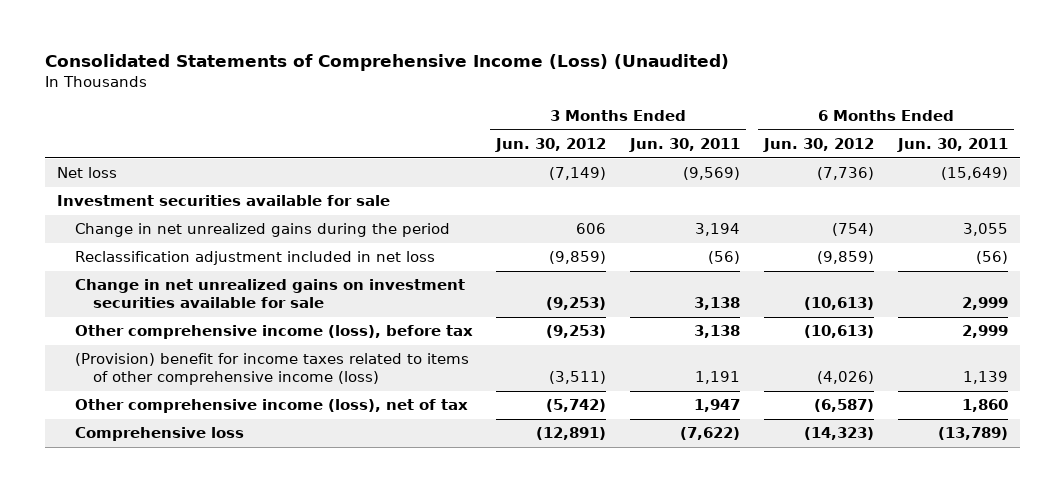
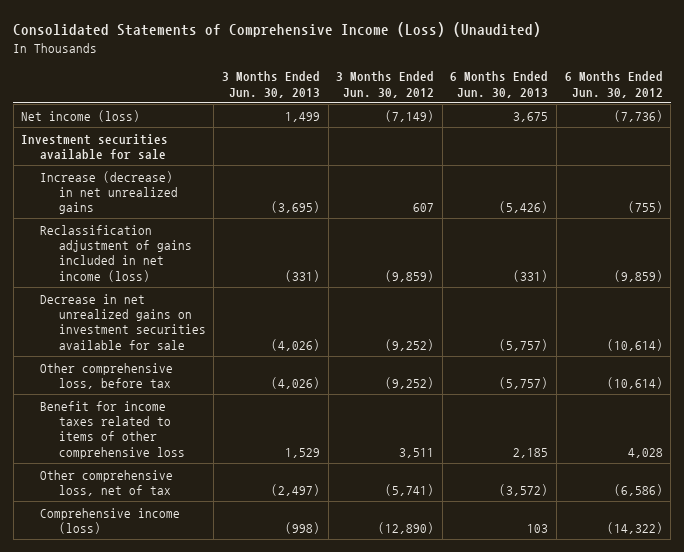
[629,138,741,153] Jun. 30, 2011 -> none
[896,138,1008,153] Jun. 30, 2011 -> none
none -> [221,71,320,98] 3 Months Ended Jun. 30, 2013
none -> [450,71,549,98] 6 Months Ended Jun. 30, 2013
[56,167,117,179] Net loss -> [21,109,141,122] Net income (loss)
[74,223,450,238] Change in net unrealized gains during the period -> none
none -> [40,170,178,215] Increase (decrease) in net unrealized gains
[74,251,435,266] Reclassification adjustment included in net loss -> [40,224,192,282] Reclassification adjustment of gains included in net income (loss)
[74,279,465,309] Change in net unrealized gains on investment securities available for sale -> [40,293,206,350] Decrease in net unrealized gains on investment securities available for sale
[546,297,607,311] (9,253) -> [385,338,435,351] (9,252)
[803,297,874,311] (10,613) -> [606,338,663,351] (10,614)
[74,325,473,340] Other comprehensive income (loss), before tax -> [40,362,174,389] Other comprehensive loss, before tax
[546,325,607,339] (9,253) -> [385,376,435,389] (9,252)
[803,325,874,339] (10,613) -> [606,376,663,389] (10,614)
[74,353,469,386] (Provision) benefit for income taxes related to items of other comprehensive income (loss) -> [40,400,185,459] Benefit for income taxes related to items of other comprehensive loss
[549,371,607,385] (3,511) -> [399,447,435,458] 3,511
[816,371,874,385] (4,026) -> [627,447,663,458] 4,028
[74,399,468,414] Other comprehensive income (loss), net of tax -> [40,469,174,496] Other comprehensive loss, net of tax
[546,399,607,413] (5,742) -> [385,483,435,496] (5,741)
[813,399,874,413] (6,587) -> [613,483,663,496] (6,586)
[74,427,244,442] Comprehensive loss -> [40,507,181,534] Comprehensive income (loss)
[536,427,607,441] (12,891) -> [378,521,435,534] (12,890)
[803,427,874,441] (14,323) -> [606,521,663,534] (14,322)

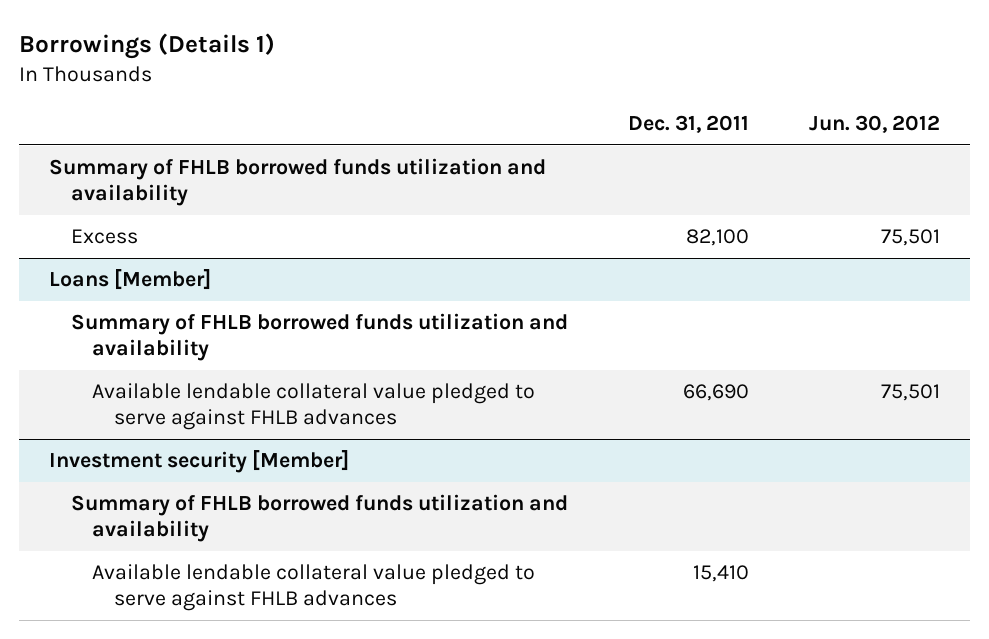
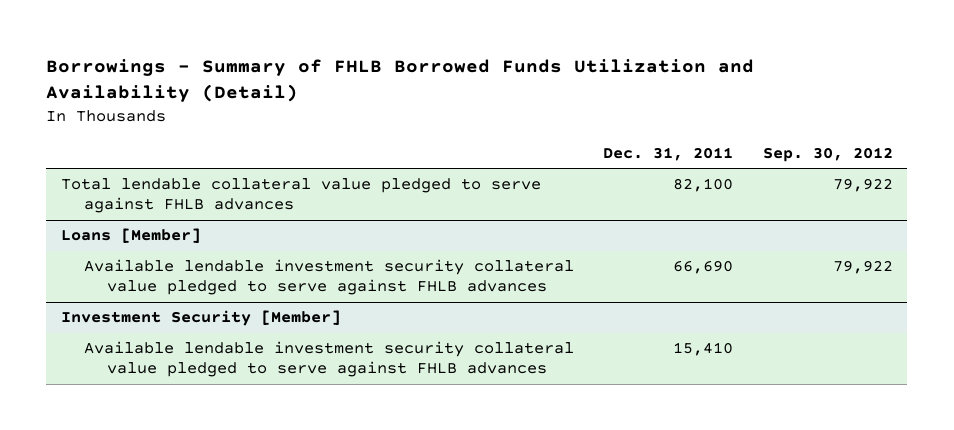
[18,33,275,60] Borrowings (Details 1) -> [46,59,755,103] Borrowings - Summary of FHLB Borrowed Funds Utilization and Availability (Detail)
[808,115,940,134] Jun. 30, 2012 -> none
none -> [762,146,893,162] Sep. 30, 2012
[48,158,546,206] Summary of FHLB borrowed funds utilization and availability -> none
[70,229,138,245] Excess -> [60,178,541,214] Total lendable collateral value pledged to serve against FHLB advances
[70,313,568,361] Summary of FHLB borrowed funds utilization and availability -> none
[70,494,568,542] Summary of FHLB borrowed funds utilization and availability -> none
[92,383,536,430] Available lendable collateral value pledged to serve against FHLB advances -> [83,259,574,296] Available lendable investment security collateral value pledged to serve against FHLB advances
[48,450,349,474] Investment security [Member] -> [60,310,341,327] Investment Security [Member]
[92,564,536,611] Available lendable collateral value pledged to serve against FHLB advances -> [83,341,574,378] Available lendable investment security collateral value pledged to serve against FHLB advances

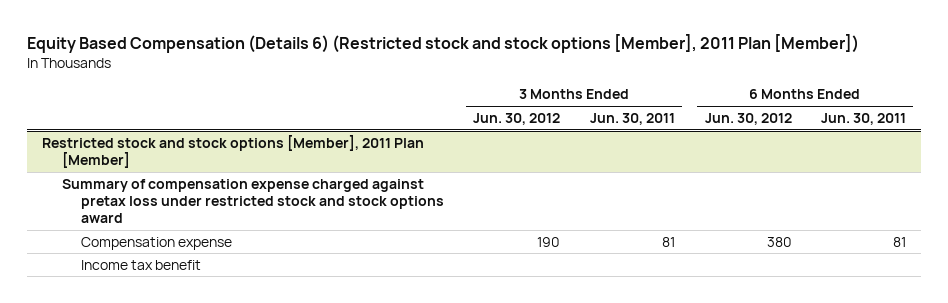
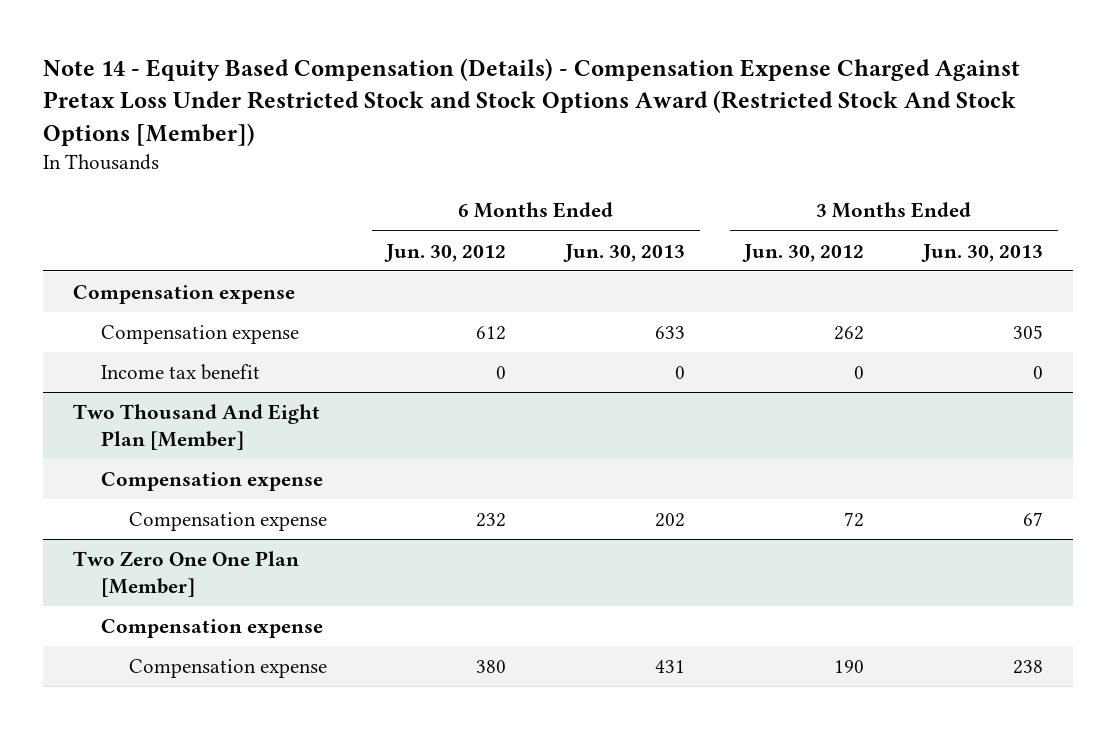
[27,34,860,54] Equity Based Compensation (Details 6) (Restricted stock and stock options [Member], 2011 Plan [Member]) -> [43,57,1021,147] Note 14 - Equity Based Compensation (Details) - Compensation Expense Charged Against Pretax Loss Under Restricted Stock and Stock Options Award (Restricted Stock And Stock Options [Member])
[589,112,675,125] Jun. 30, 2011 -> none
[821,112,907,125] Jun. 30, 2011 -> none
none -> [563,243,686,262] Jun. 30, 2013
none -> [921,243,1044,262] Jun. 30, 2013
[42,134,425,169] Restricted stock and stock options [Member], 2011 Plan [Member] -> none
[61,178,444,224] Summary of compensation expense charged against pretax loss under restricted stock and stock options award -> none
none -> [72,284,295,304] Compensation expense
none -> [101,324,300,344] Compensation expense
none -> [101,363,261,380] Income tax benefit
none -> [72,403,320,450] Two Thousand And Eight Plan [Member]
none -> [101,471,324,491] Compensation expense
none -> [129,511,328,531] Compensation expense
none -> [72,550,299,597] Two Zero One One Plan [Member]
none -> [101,618,324,638] Compensation expense
[80,259,201,270] Income tax benefit -> none

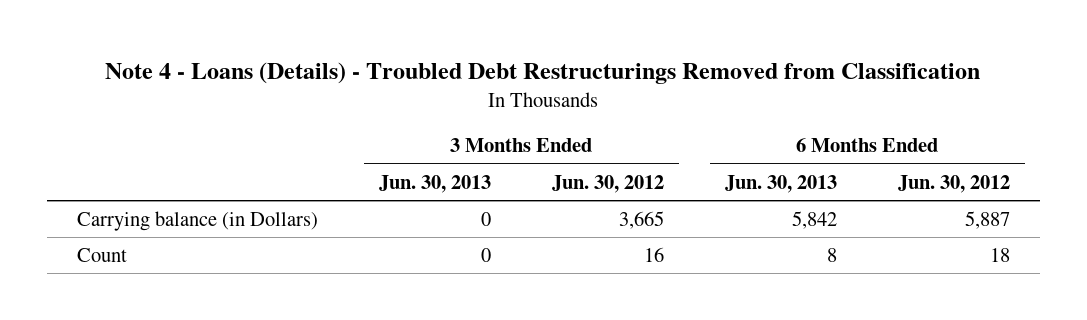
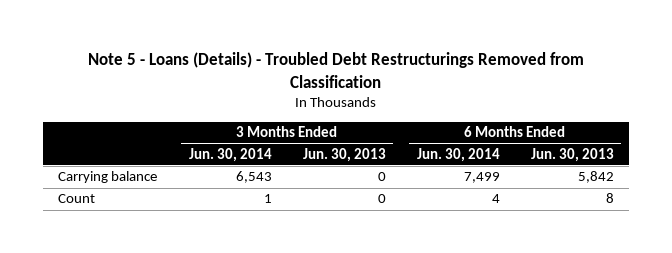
[105,61,981,84] Note 4 - Loans (Details) - Troubled Debt Restructurings Removed from Classification -> [88,52,585,88] Note 5 - Loans (Details) - Troubled Debt Restructurings Removed from Classification
[551,174,664,193] Jun. 30, 2012 -> none
[897,174,1010,193] Jun. 30, 2012 -> none
none -> [188,147,272,162] Jun. 30, 2014
none -> [416,147,500,162] Jun. 30, 2014
[77,211,319,232] Carrying balance (in Dollars) -> [58,171,158,184] Carrying balance

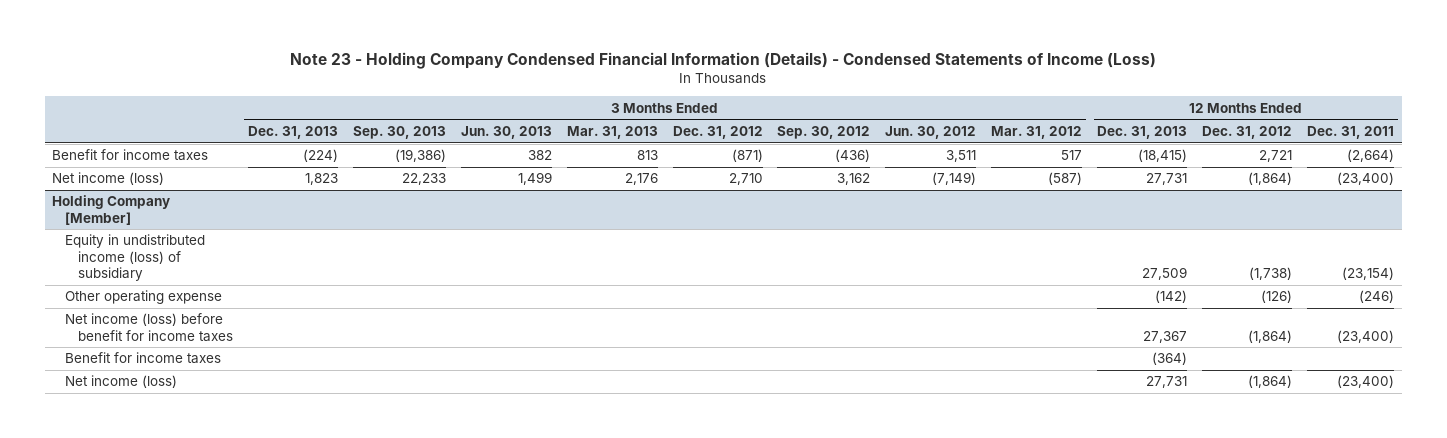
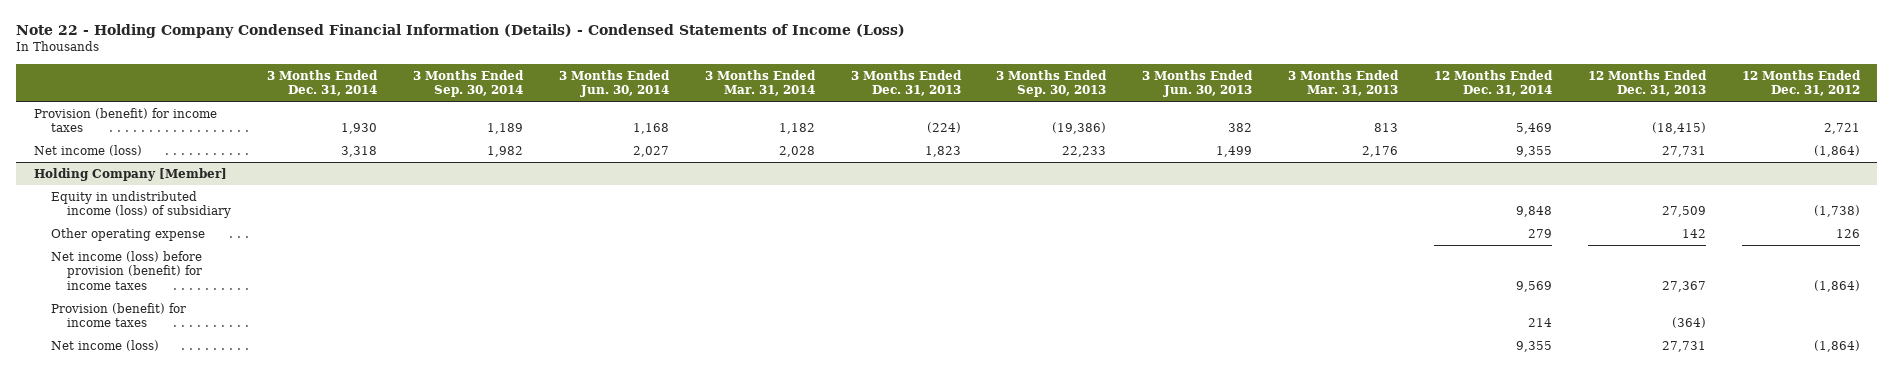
[290,52,1157,70] Note 23 - Holding Company Condensed Financial Information (Details) - Condensed Statements of Income (Loss) -> [16,24,906,39] Note 22 - Holding Company Condensed Financial Information (Details) - Condensed Statements of Income (Loss)
[672,125,763,139] Dec. 31, 2012 -> none
[777,125,871,139] Sep. 30, 2012 -> none
[885,125,977,139] Jun. 30, 2012 -> none
[991,125,1083,139] Mar. 31, 2012 -> none
[1307,125,1395,139] Dec. 31, 2011 -> none
none -> [267,69,379,97] 3 Months Ended Dec. 31, 2014
none -> [413,69,525,98] 3 Months Ended Sep. 30, 2014
none -> [558,69,670,98] 3 Months Ended Jun. 30, 2014
none -> [704,69,816,97] 3 Months Ended Mar. 31, 2014
none -> [1433,69,1553,97] 12 Months Ended Dec. 31, 2014
[52,149,209,162] Benefit for income taxes -> [34,107,218,133] Provision (benefit) for income taxes
[1155,290,1188,304] (142) -> [1681,228,1706,238] 142
[1261,290,1293,304] (126) -> [1835,228,1860,238] 126
[64,313,233,342] Net income (loss) before benefit for income taxes -> [50,250,203,290] Net income (loss) before provision (benefit) for income taxes
[64,352,221,365] Benefit for income taxes -> [50,302,186,328] Provision (benefit) for income taxes

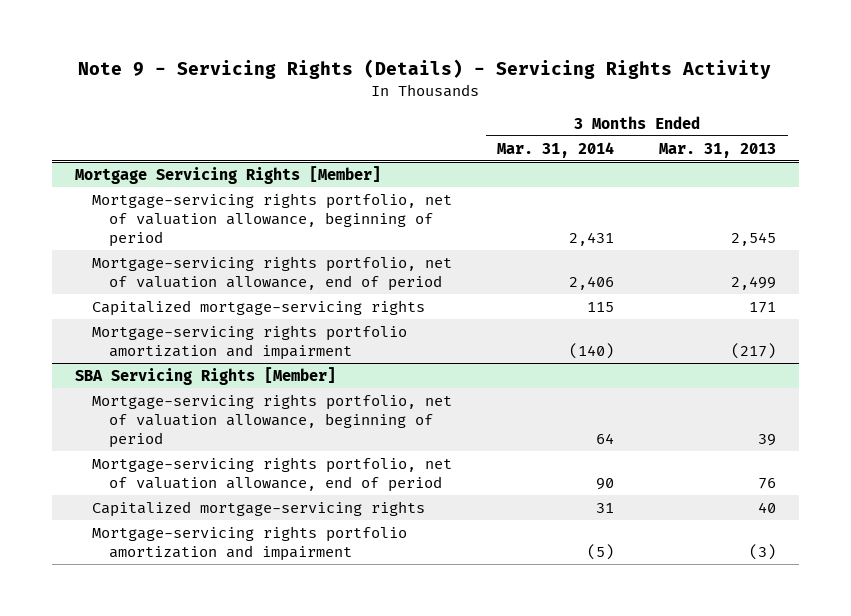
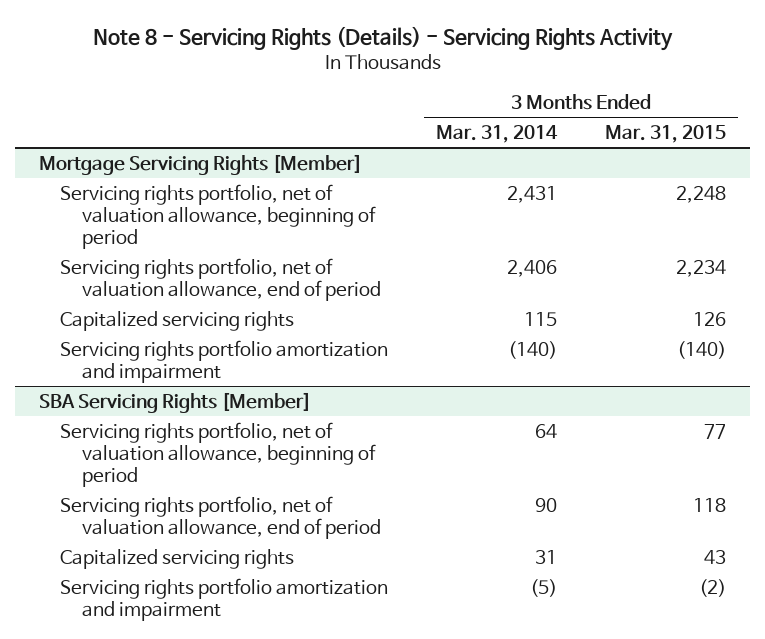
[78,59,772,80] Note 9 - Servicing Rights (Details) - Servicing Rights Activity -> [92,25,673,51] Note 8 - Servicing Rights (Details) - Servicing Rights Activity
[659,142,777,158] Mar. 31, 2013 -> none
none -> [604,124,726,143] Mar. 31, 2015
[91,192,452,247] Mortgage-servicing rights portfolio, net of valuation allowance, beginning of period -> [60,183,376,249] Servicing rights portfolio, net of valuation allowance, beginning of period
[91,255,452,291] Mortgage-servicing rights portfolio, net of valuation allowance, end of period -> [60,257,381,301] Servicing rights portfolio, net of valuation allowance, end of period
[91,299,425,316] Capitalized mortgage-servicing rights -> [60,310,295,331] Capitalized servicing rights
[91,324,407,360] Mortgage-servicing rights portfolio amortization and impairment -> [60,339,389,383] Servicing rights portfolio amortization and impairment
[91,393,452,448] Mortgage-servicing rights portfolio, net of valuation allowance, beginning of period -> [60,421,376,487] Servicing rights portfolio, net of valuation allowance, beginning of period
[91,456,452,492] Mortgage-servicing rights portfolio, net of valuation allowance, end of period -> [60,495,381,539] Servicing rights portfolio, net of valuation allowance, end of period
[91,500,425,517] Capitalized mortgage-servicing rights -> [60,548,295,569] Capitalized servicing rights
[91,525,407,561] Mortgage-servicing rights portfolio amortization and impairment -> [60,577,389,621] Servicing rights portfolio amortization and impairment

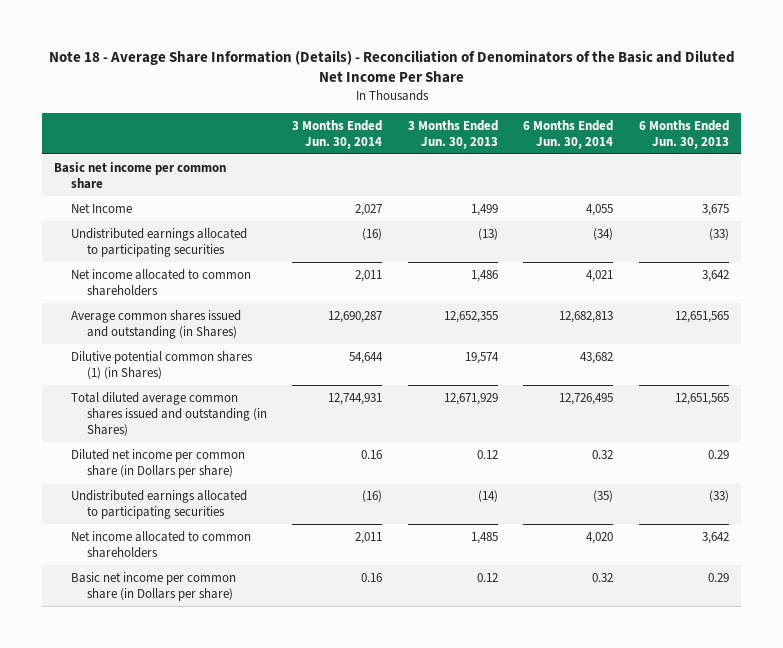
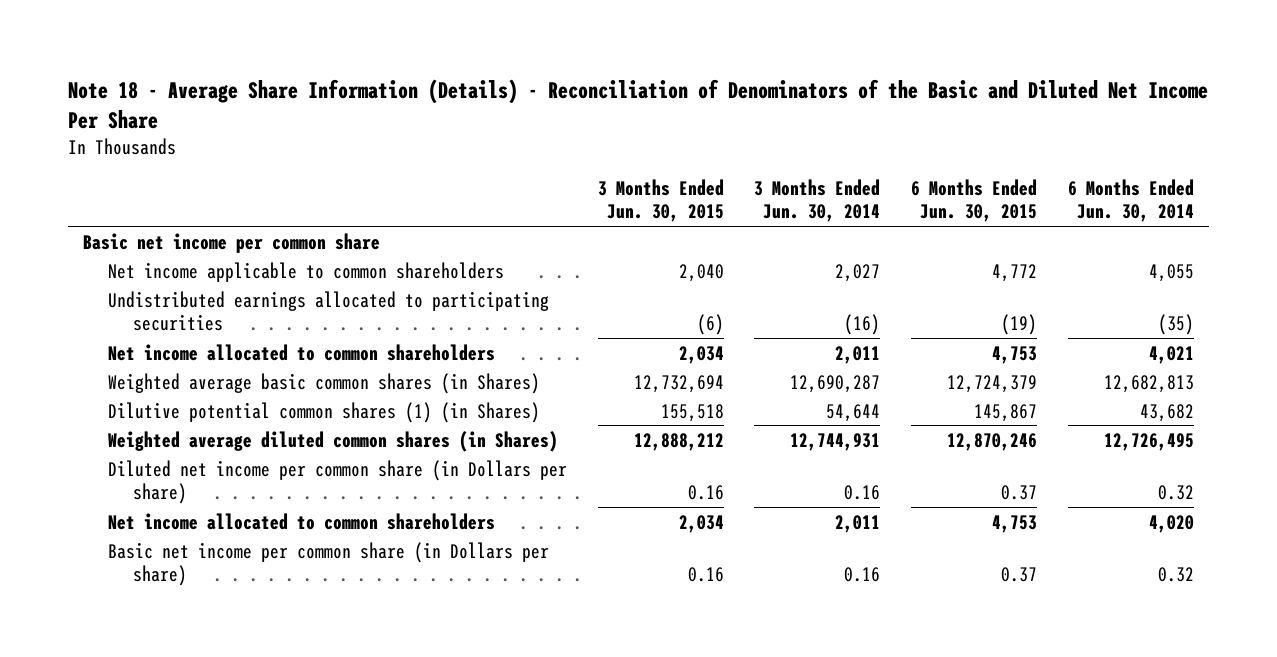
[407,119,498,149] 3 Months Ended Jun. 30, 2013 -> none
[638,119,729,149] 6 Months Ended Jun. 30, 2013 -> none
none -> [597,178,724,223] 3 Months Ended Jun. 30, 2015
none -> [910,178,1037,223] 6 Months Ended Jun. 30, 2015
[70,227,247,257] Undistributed earnings allocated to participating securities -> none
[70,202,132,213] Net Income -> [107,261,504,282] Net income applicable to common shareholders
[70,489,247,519] Undistributed earnings allocated to participating securities -> [107,290,549,332] Undistributed earnings allocated to participating securities
[70,309,241,339] Average common shares issued and outstanding (in Shares) -> [107,372,540,394] Weighted average basic common shares (in Shares)
[70,391,267,436] Total diluted average common shares issued and outstanding (in Shares) -> [107,430,558,452] Weighted average diluted common shares (in Shares)

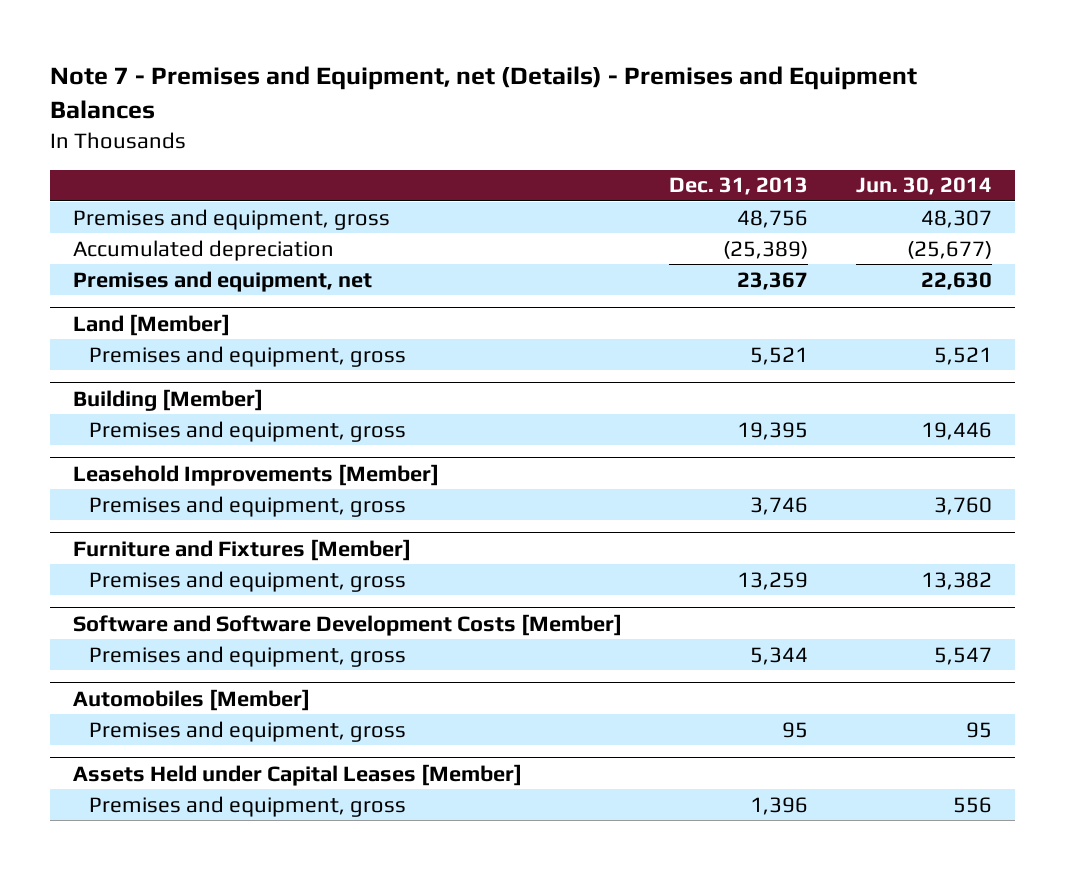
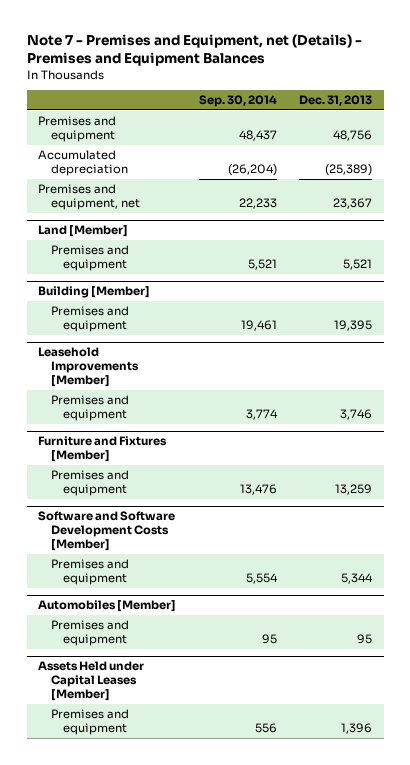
[855,177,992,196] Jun. 30, 2014 -> none
none -> [198,95,277,108] Sep. 30, 2014
[73,208,391,230] Premises and equipment, gross -> [38,116,117,143] Premises and equipment
[89,345,407,367] Premises and equipment, gross -> [50,245,129,272] Premises and equipment
[89,420,407,442] Premises and equipment, gross -> [50,306,129,333] Premises and equipment
[89,495,407,517] Premises and equipment, gross -> [50,395,129,422] Premises and equipment
[89,570,407,592] Premises and equipment, gross -> [50,470,129,497] Premises and equipment
[89,645,407,667] Premises and equipment, gross -> [50,559,129,586] Premises and equipment
[89,720,407,742] Premises and equipment, gross -> [50,620,129,647] Premises and equipment
[89,795,407,817] Premises and equipment, gross -> [50,709,129,736] Premises and equipment

